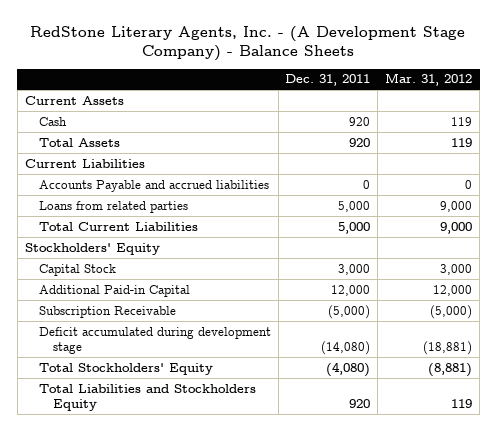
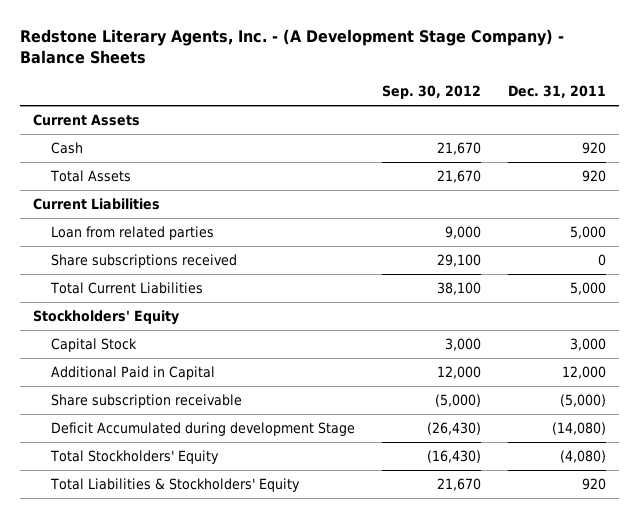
[30,25,466,62] RedStone Literary Agents, Inc. - (A Development Stage Company) - Balance Sheets -> [19,28,564,65] Redstone Literary Agents, Inc. - (A Development Stage Company) - Balance Sheets
[385,73,473,87] Mar. 31, 2012 -> none
none -> [381,85,481,100] Sep. 30, 2012
[38,179,269,192] Accounts Payable and accrued liabilities -> none
[38,200,188,213] Loans from related parties -> [50,226,214,241] Loan from related parties
none -> [50,254,237,269] Share subscriptions received
[38,284,190,297] Additional Paid-in Capital -> [50,366,215,381] Additional Paid in Capital
[38,305,176,318] Subscription Receivable -> [50,394,242,409] Share subscription receivable
[38,326,271,355] Deficit accumulated during development stage -> [50,422,355,437] Deficit Accumulated during development Stage
[38,383,256,412] Total Liabilities and Stockholders Equity -> [49,478,300,493] Total Liabilities & Stockholders' Equity

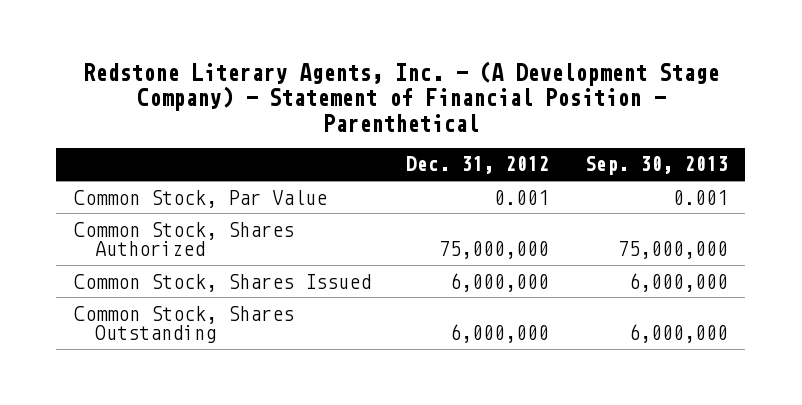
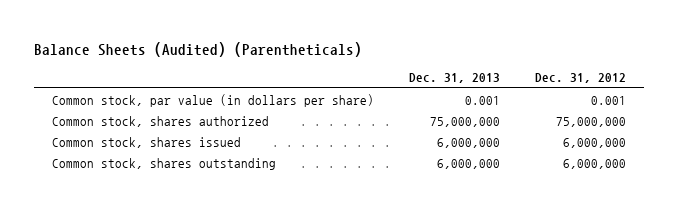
[82,61,719,132] Redstone Literary Agents, Inc. - (A Development Stage Company) - Statement of Financial Position - Parenthetical -> [34,41,363,57] Balance Sheets (Audited) (Parentheticals)
[584,156,728,176] Sep. 30, 2013 -> none
none -> [408,72,500,83] Dec. 31, 2013
[73,189,327,208] Common Stock, Par Value -> [51,93,374,107] Common stock, par value (in dollars per share)
[73,221,294,256] Common Stock, Shares Authorized -> [51,115,269,127] Common stock, shares authorized
[73,273,371,292] Common Stock, Shares Issued -> [51,136,241,148] Common stock, shares issued
[73,305,294,343] Common Stock, Shares Outstanding -> [51,157,276,170] Common stock, shares outstanding

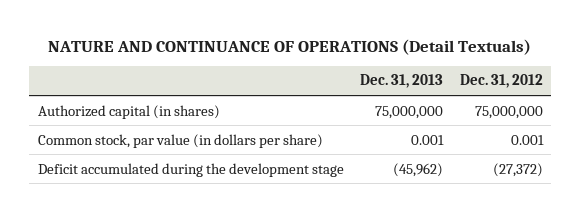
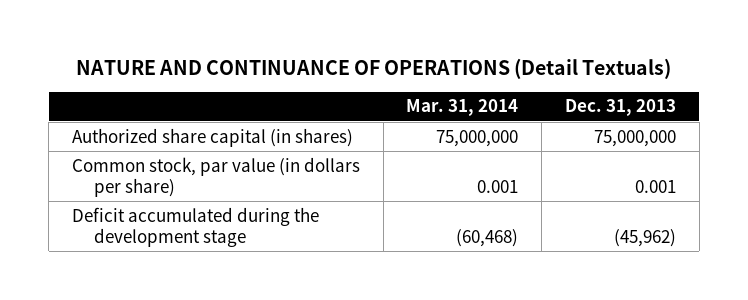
[460,74,544,89] Dec. 31, 2012 -> none
none -> [406,99,519,117] Mar. 31, 2014
[37,104,220,119] Authorized capital (in shares) -> [71,127,353,147] Authorized share capital (in shares)

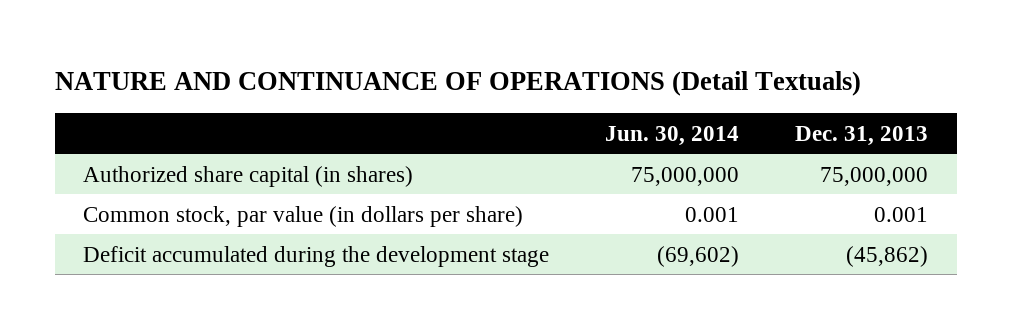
[406,99,519,117] Mar. 31, 2014 -> none
none -> [605,125,740,146] Jun. 30, 2014
[613,228,676,247] (45,962) -> [846,245,929,267] (45,862)

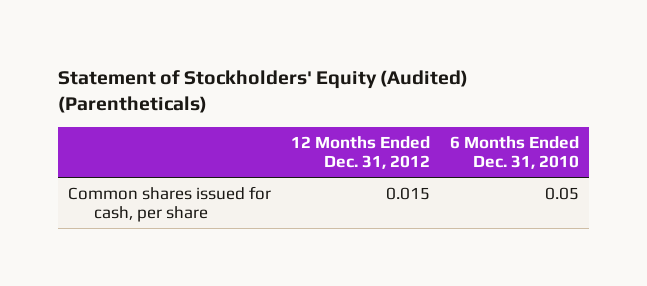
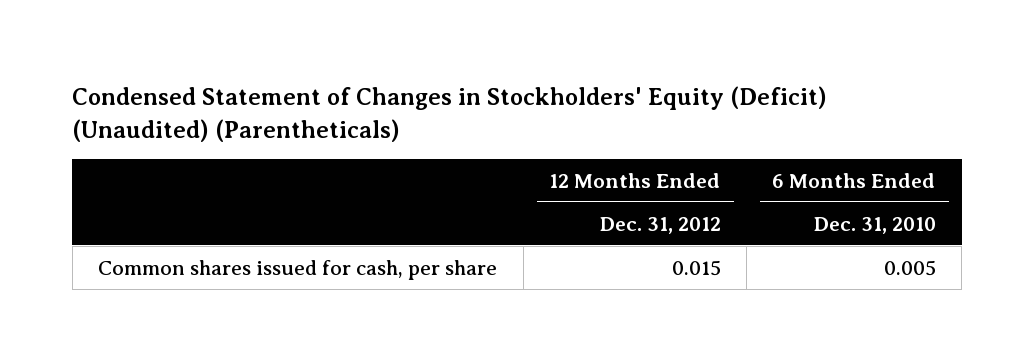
[57,69,468,113] Statement of Stockholders' Equity (Audited) (Parentheticals) -> [72,86,828,142] Condensed Statement of Changes in Stockholders' Equity (Deficit) (Unaudited) (Parentheticals)
[544,186,579,200] 0.05 -> [883,259,936,276] 0.005

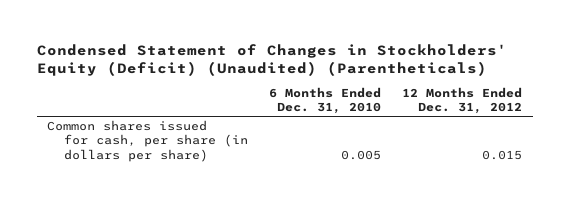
[98,259,498,280] Common shares issued for cash, per share -> [47,119,248,162] Common shares issued for cash, per share (in dollars per share)

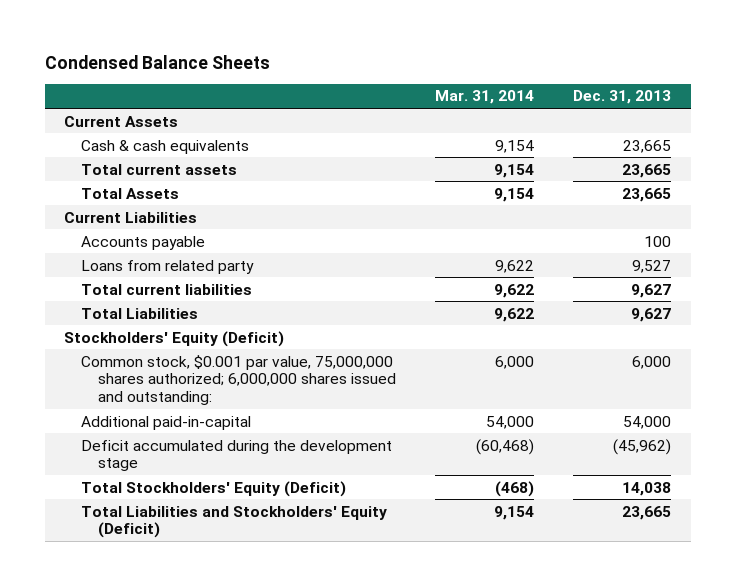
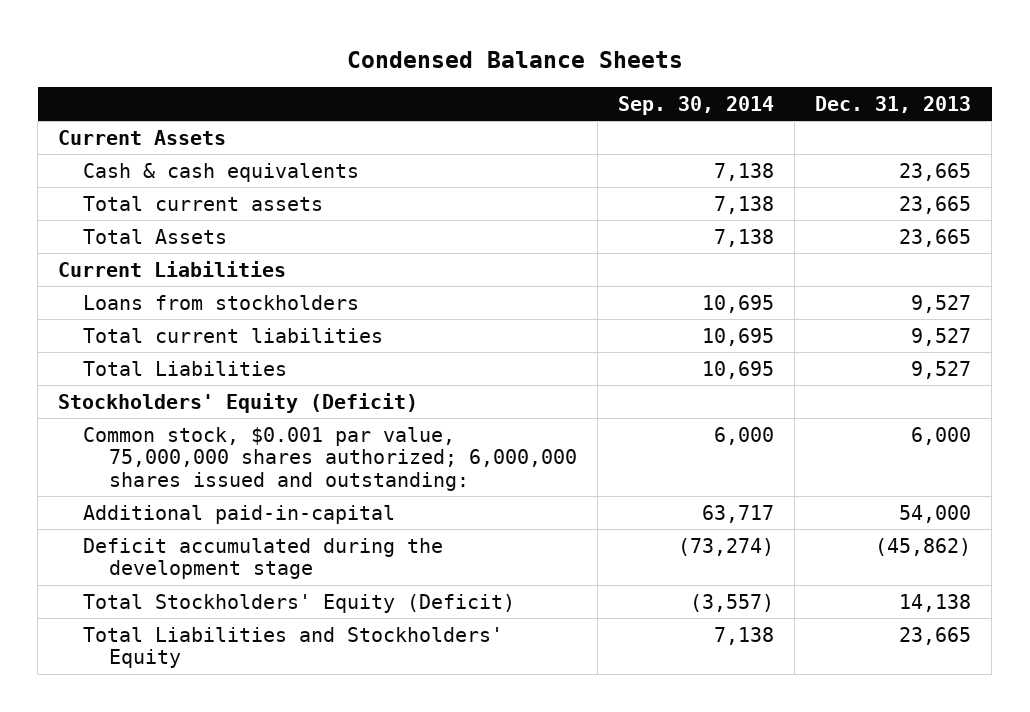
[435,90,535,105] Mar. 31, 2014 -> none
none -> [617,95,774,115] Sep. 30, 2014
[81,235,206,250] Accounts payable -> none
[81,259,255,274] Loans from related party -> [83,294,360,310] Loans from stockholders
[631,283,672,298] 9,627 -> [911,327,972,346] 9,527
[631,307,672,322] 9,627 -> [911,360,972,379] 9,527
[613,438,672,455] (45,962) -> [875,537,972,556] (45,862)
[622,481,672,496] 14,038 -> [899,593,972,612] 14,138
[81,505,388,539] Total Liabilities and Stockholders' Equity (Deficit) -> [83,626,504,669] Total Liabilities and Stockholders' Equity

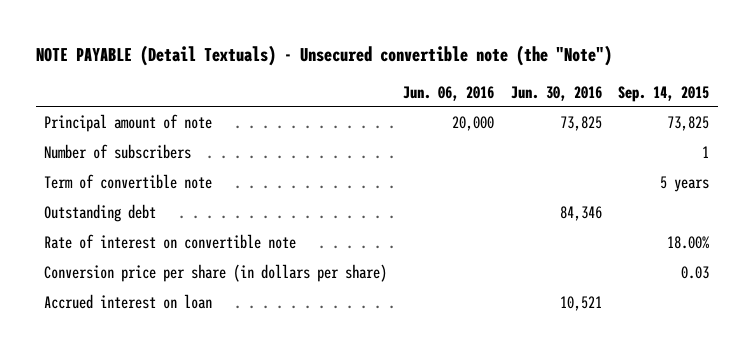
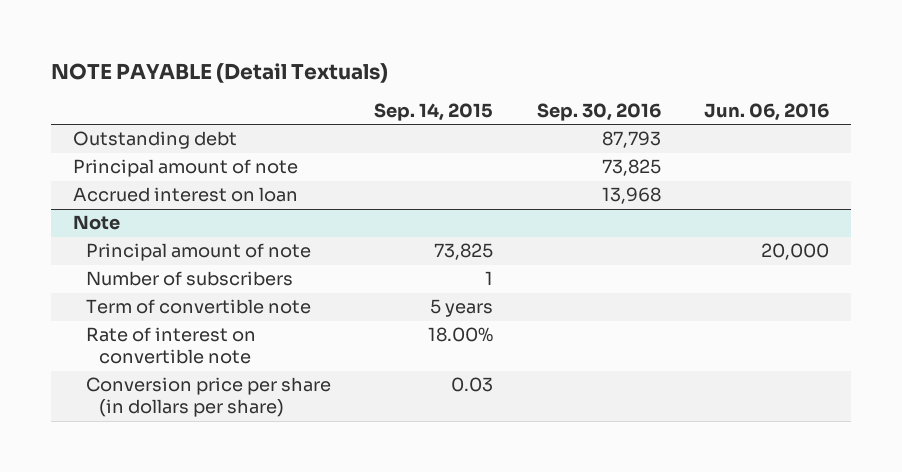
[35,44,612,66] NOTE PAYABLE (Detail Textuals) - Unsecured convertible note (the "Note") -> [51,62,389,83] NOTE PAYABLE (Detail Textuals)
[510,85,602,101] Jun. 30, 2016 -> none
none -> [536,102,661,121] Sep. 30, 2016
[43,204,156,223] Outstanding debt -> [72,131,237,150] Outstanding debt
none -> [72,159,298,178] Principal amount of note
[43,294,212,310] Accrued interest on loan -> [72,187,298,203] Accrued interest on loan
none -> [72,215,120,231] Note

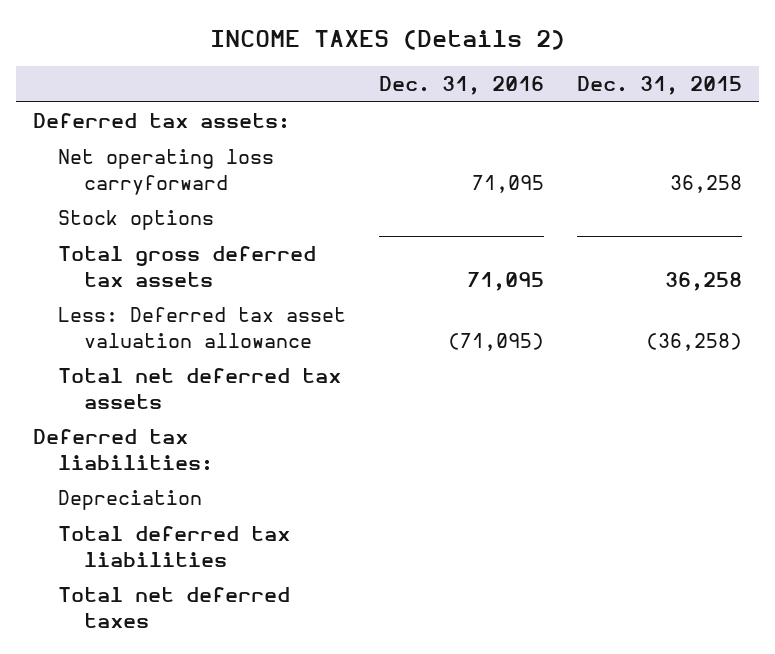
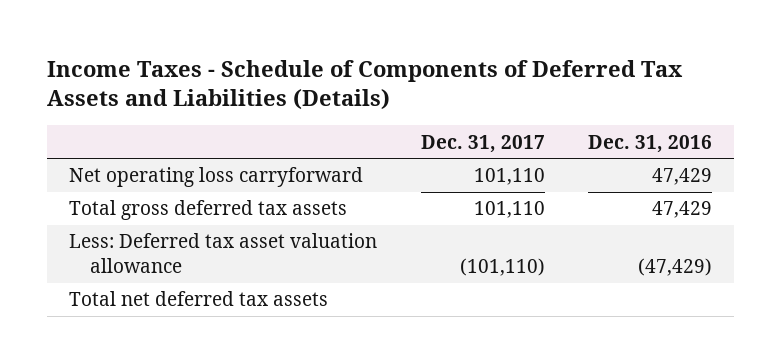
[209,29,565,50] INCOME TAXES (Details 2) -> [46,59,683,111] Income Taxes - Schedule of Components of Deferred Tax Assets and Liabilities (Details)
[577,76,743,96] Dec. 31, 2015 -> none
none -> [420,134,545,153] Dec. 31, 2017
[32,113,290,130] Deferred tax assets: -> none
[58,210,215,231] Stock options -> none
[472,174,545,193] 71,095 -> [652,168,713,186] 47,429
[467,271,545,291] 71,095 -> [652,201,713,219] 47,429
[448,332,545,351] (71,095) -> [638,258,713,277] (47,429)
[32,429,214,471] Deferred tax liabilities: -> none
[58,490,203,511] Depreciation -> none
[58,526,291,567] Total deferred tax liabilities -> none
[58,587,291,628] Total net deferred taxes -> none

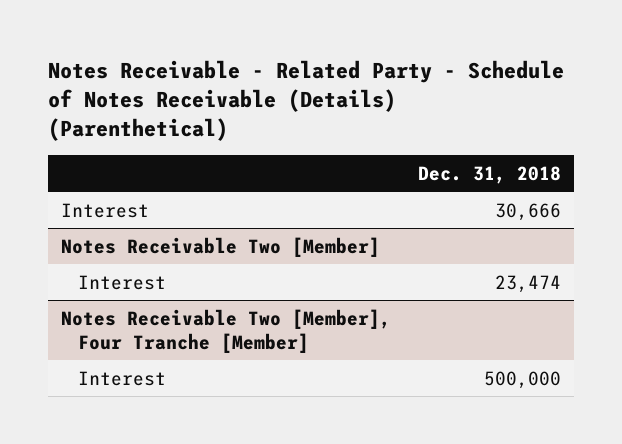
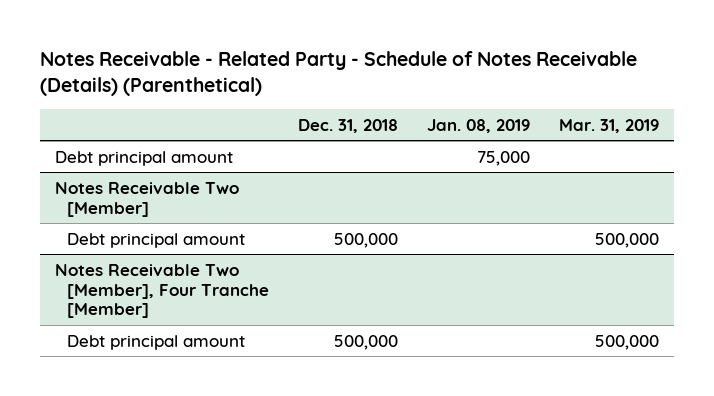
none -> [427,118,531,133] Jan. 08, 2019
none -> [559,118,660,133] Mar. 31, 2019
[61,202,150,218] Interest -> none
none -> [54,150,233,166] Debt principal amount
[77,274,166,290] Interest -> none
none -> [66,232,245,248] Debt principal amount
[77,370,166,386] Interest -> none
none -> [66,334,245,350] Debt principal amount

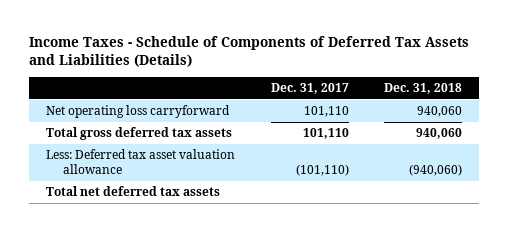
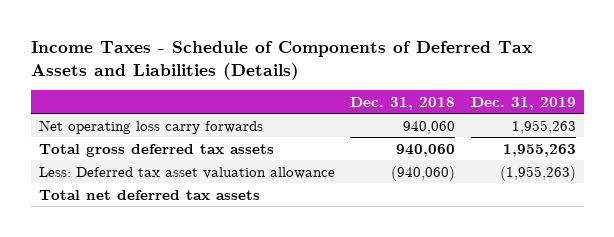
[270,83,349,95] Dec. 31, 2017 -> none
none -> [470,96,576,110] Dec. 31, 2019
[46,105,231,119] Net operating loss carryforward -> [38,119,263,134] Net operating loss carry forwards

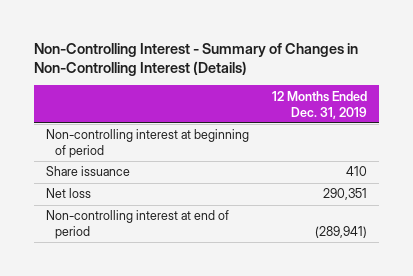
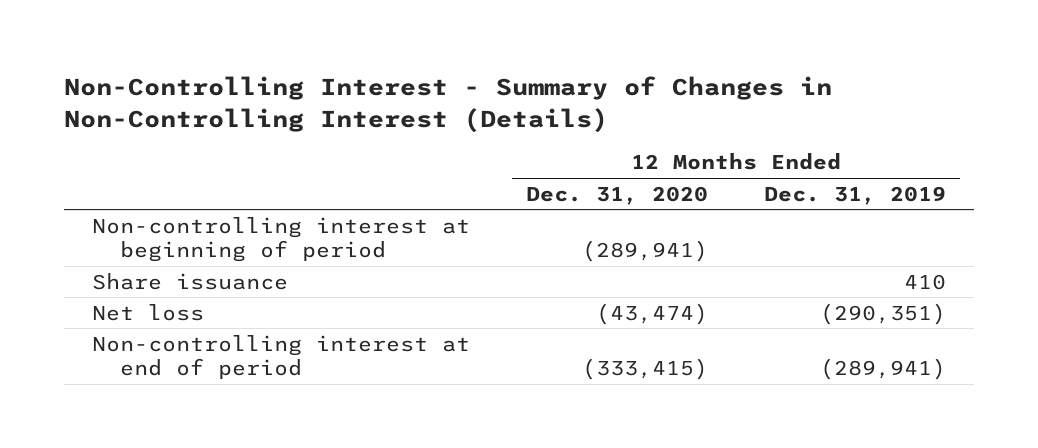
none -> [526,185,709,205] Dec. 31, 2020
[323,188,368,201] 290,351 -> [819,302,946,325] (290,351)

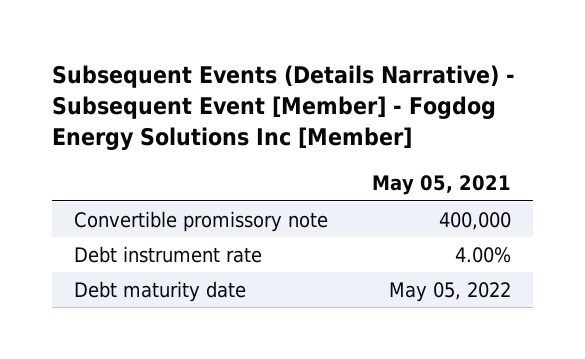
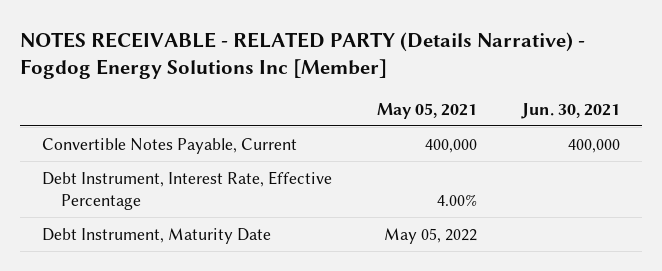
[51,64,515,151] Subsequent Events (Details Narrative) - Subsequent Event [Member] - Fogdog Energy Solutions Inc [Member] -> [19,31,585,80] NOTES RECEIVABLE - RELATED PARTY (Details Narrative) - Fogdog Energy Solutions Inc [Member]
none -> [520,102,620,119] Jun. 30, 2021
[73,210,328,232] Convertible promissory note -> [41,137,297,154] Convertible Notes Payable, Current
[73,245,262,263] Debt instrument rate -> [41,170,332,211] Debt Instrument, Interest Rate, Effective Percentage
[73,280,246,302] Debt maturity date -> [41,227,271,244] Debt Instrument, Maturity Date

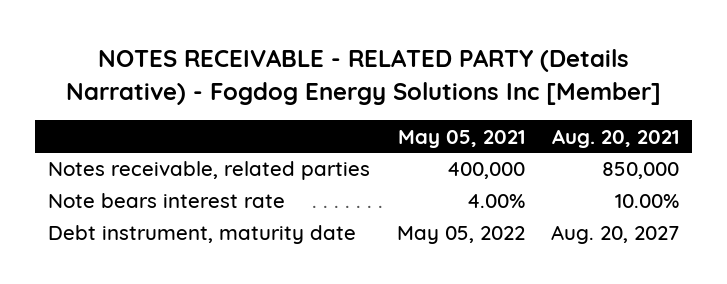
[520,102,620,119] Jun. 30, 2021 -> none
none -> [551,128,679,148] Aug. 20, 2021
[41,137,297,154] Convertible Notes Payable, Current -> none
none -> [48,161,371,181] Notes receivable, related parties
[41,170,332,211] Debt Instrument, Interest Rate, Effective Percentage -> [48,193,286,209] Note bears interest rate
[41,227,271,244] Debt Instrument, Maturity Date -> [48,225,357,245] Debt instrument, maturity date

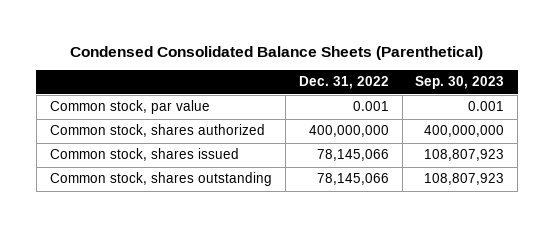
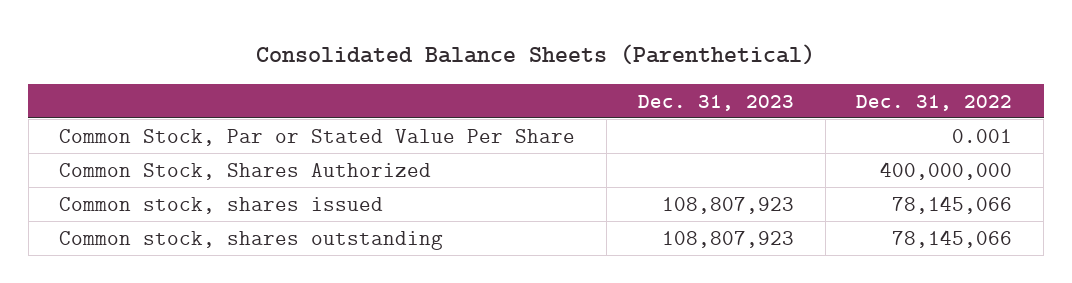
[70,45,484,60] Condensed Consolidated Balance Sheets (Parenthetical) -> [255,44,815,66] Consolidated Balance Sheets (Parenthetical)
[415,76,505,90] Sep. 30, 2023 -> none
none -> [637,94,794,111] Dec. 31, 2023
[49,100,210,115] Common stock, par value -> [59,128,576,146] Common Stock, Par or Stated Value Per Share
[49,124,265,138] Common stock, shares authorized -> [59,162,432,180] Common Stock, Shares Authorized

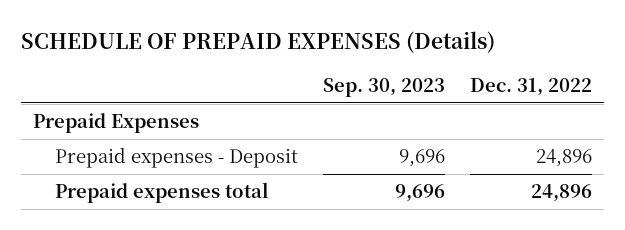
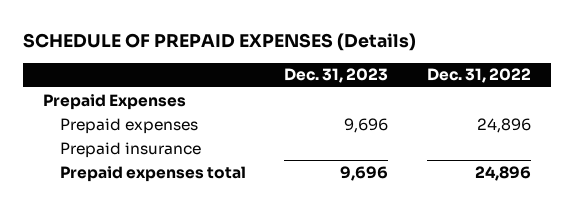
[323,77,446,97] Sep. 30, 2023 -> none
none -> [284,68,389,84] Dec. 31, 2023
[55,147,299,169] Prepaid expenses - Deposit -> [59,117,198,134] Prepaid expenses
none -> [59,141,201,158] Prepaid insurance

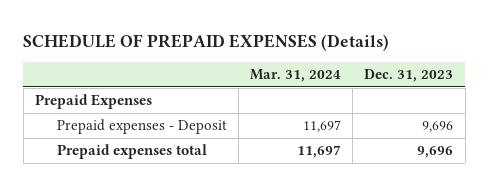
[427,68,532,84] Dec. 31, 2022 -> none
none -> [250,69,342,83] Mar. 31, 2024
[59,141,201,158] Prepaid insurance -> none
[59,117,198,134] Prepaid expenses -> [56,119,227,135] Prepaid expenses - Deposit

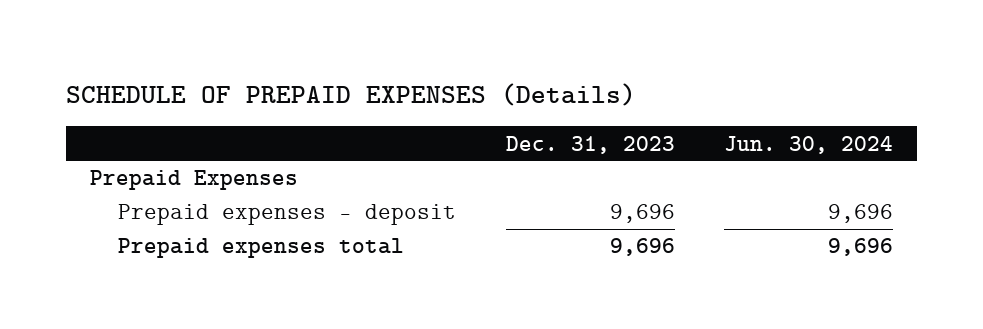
[250,69,342,83] Mar. 31, 2024 -> none
none -> [723,135,893,154] Jun. 30, 2024
[56,119,227,135] Prepaid expenses - Deposit -> [118,204,457,226] Prepaid expenses - deposit

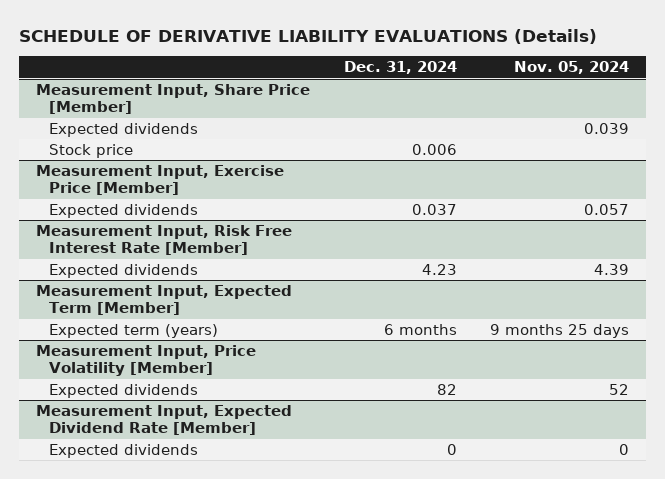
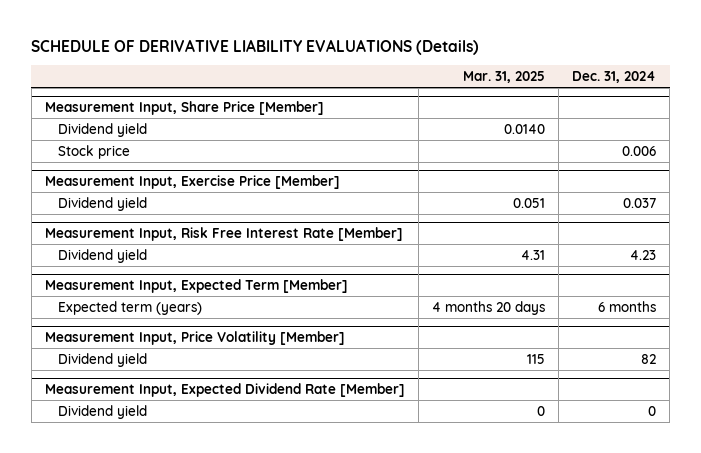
[514,61,630,75] Nov. 05, 2024 -> none
none -> [463,70,546,83] Mar. 31, 2025
[48,122,198,137] Expected dividends -> [57,122,147,137] Dividend yield
[48,203,198,218] Expected dividends -> [57,196,147,211] Dividend yield
[48,263,198,278] Expected dividends -> [57,248,147,263] Dividend yield
[48,383,198,398] Expected dividends -> [57,352,147,367] Dividend yield
[48,443,198,458] Expected dividends -> [57,404,147,419] Dividend yield

